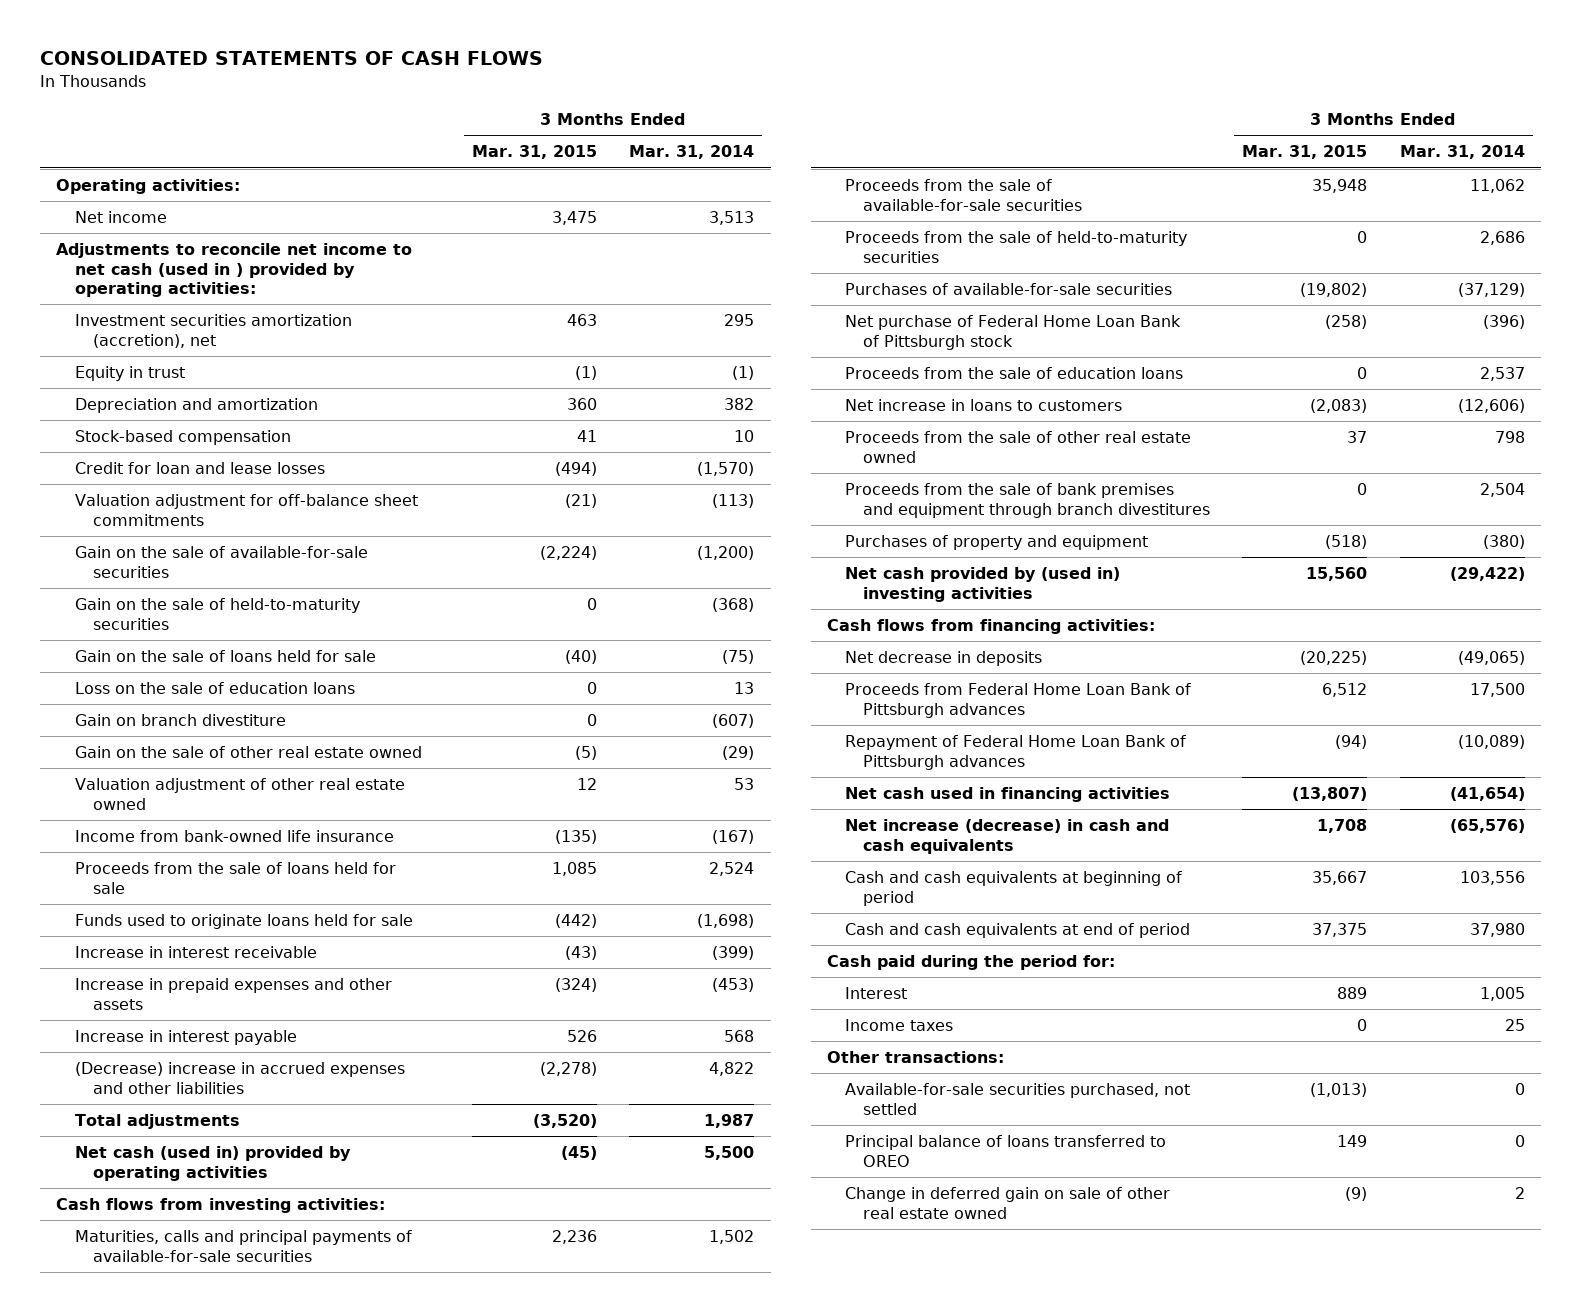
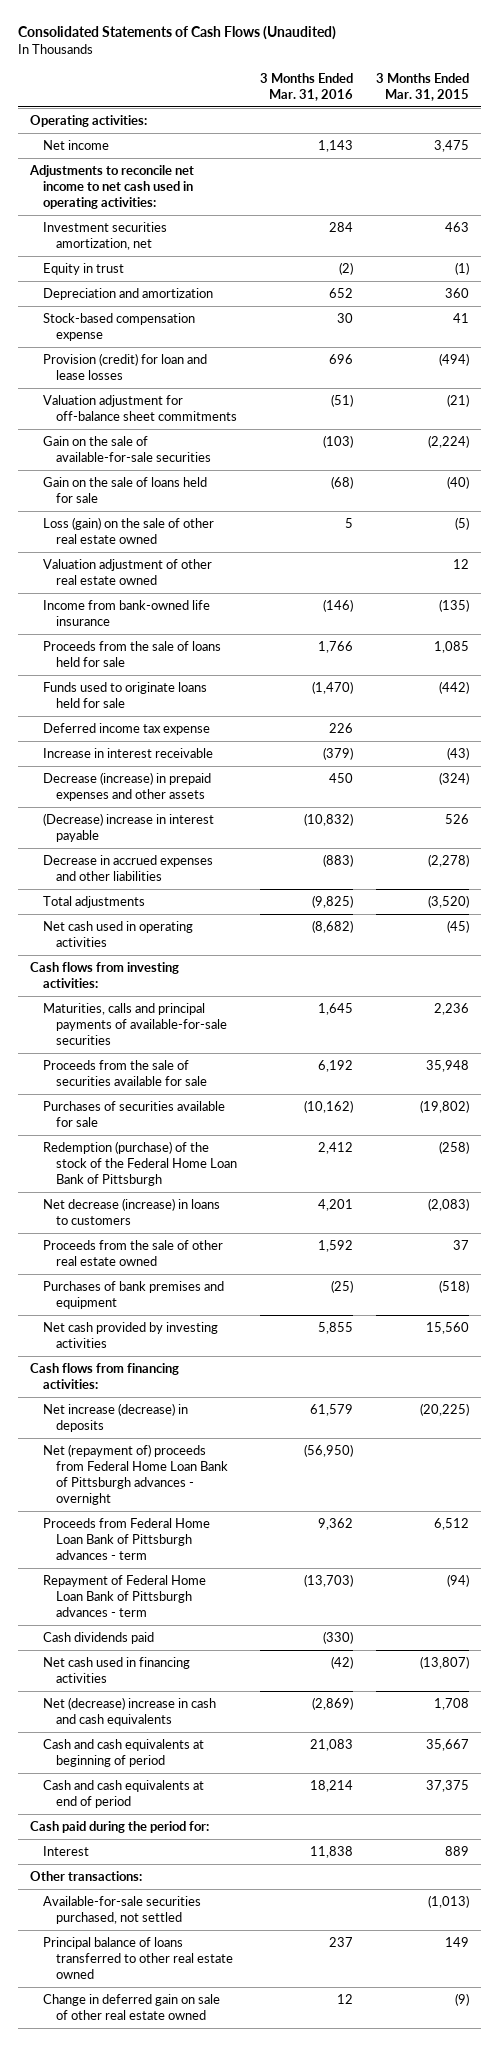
[40,51,544,66] CONSOLIDATED STATEMENTS OF CASH FLOWS -> [18,26,337,41] Consolidated Statements of Cash Flows (Unaudited)
[629,145,755,160] Mar. 31, 2014 -> none
none -> [259,73,353,102] 3 Months Ended Mar. 31, 2016
[56,243,413,298] Adjustments to reconcile net income to net cash (used in ) provided by operating activities: -> [28,164,194,209] Adjustments to reconcile net income to net cash used in operating activities:
[74,314,352,348] Investment securities amortization (accretion), net -> [42,221,167,250] Investment securities amortization, net
[74,430,291,446] Stock-based compensation -> [42,312,195,341] Stock-based compensation expense
[74,462,325,475] Credit for loan and lease losses -> [42,352,207,380] Provision (credit) for loan and lease losses
[74,598,360,630] Gain on the sale of held-to-maturity securities -> none
[74,682,355,695] Loss on the sale of education loans -> none
[74,714,286,727] Gain on branch divestiture -> none
[74,746,422,759] Gain on the sale of other real estate owned -> [42,516,214,544] Loss (gain) on the sale of other real estate owned
none -> [42,722,210,735] Deferred income tax expense
[74,978,392,1010] Increase in prepaid expenses and other assets -> [42,771,211,801] Decrease (increase) in prepaid expenses and other assets
[74,1030,297,1046] Increase in interest payable -> [42,812,214,842] (Decrease) increase in interest payable
[74,1062,405,1094] (Decrease) increase in accrued expenses and other liabilities -> [42,854,213,881] Decrease in accrued expenses and other liabilities
[74,1146,351,1181] Net cash (used in) provided by operating activities -> [42,920,193,947] Net cash used in operating activities
[844,231,1187,263] Proceeds from the sale of held-to-maturity securities -> none
[844,367,1183,380] Proceeds from the sale of education loans -> none
[844,179,1083,211] Proceeds from the sale of available-for-sale securities -> [42,1059,207,1086] Proceeds from the sale of securities available for sale
[844,283,1172,296] Purchases of available-for-sale securities -> [42,1100,225,1127] Purchases of securities available for sale
[844,315,1181,350] Net purchase of Federal Home Loan Bank of Pittsburgh stock -> [42,1140,237,1186] Redemption (purchase) of the stock of the Federal Home Loan Bank of Pittsburgh
[844,399,1122,412] Net increase in loans to customers -> [42,1197,220,1225] Net decrease (increase) in loans to customers
[844,483,1211,518] Proceeds from the sale of bank premises and equipment through branch divestitures -> none
[844,535,1148,551] Purchases of property and equipment -> [42,1280,224,1309] Purchases of bank premises and equipment
[844,567,1120,602] Net cash provided by (used in) investing activities -> [42,1321,218,1348] Net cash provided by investing activities
[844,651,1042,667] Net decrease in deposits -> [42,1402,188,1432] Net increase (decrease) in deposits
none -> [42,1443,228,1505] Net (repayment of) proceeds from Federal Home Loan Bank of Pittsburgh advances - overnight
[844,683,1191,718] Proceeds from Federal Home Loan Bank of Pittsburgh advances -> [42,1517,210,1560] Proceeds from Federal Home Loan Bank of Pittsburgh advances - term
[844,735,1186,770] Repayment of Federal Home Loan Bank of Pittsburgh advances -> [42,1574,206,1617] Repayment of Federal Home Loan Bank of Pittsburgh advances - term
none -> [42,1631,154,1644] Cash dividends paid
[844,819,1169,854] Net increase (decrease) in cash and cash equivalents -> [42,1696,216,1726] Net (decrease) increase in cash and cash equivalents
[844,1019,953,1032] Income taxes -> none
[844,1135,1166,1167] Principal balance of loans transferred to OREO -> [42,1936,233,1979] Principal balance of loans transferred to other real estate owned

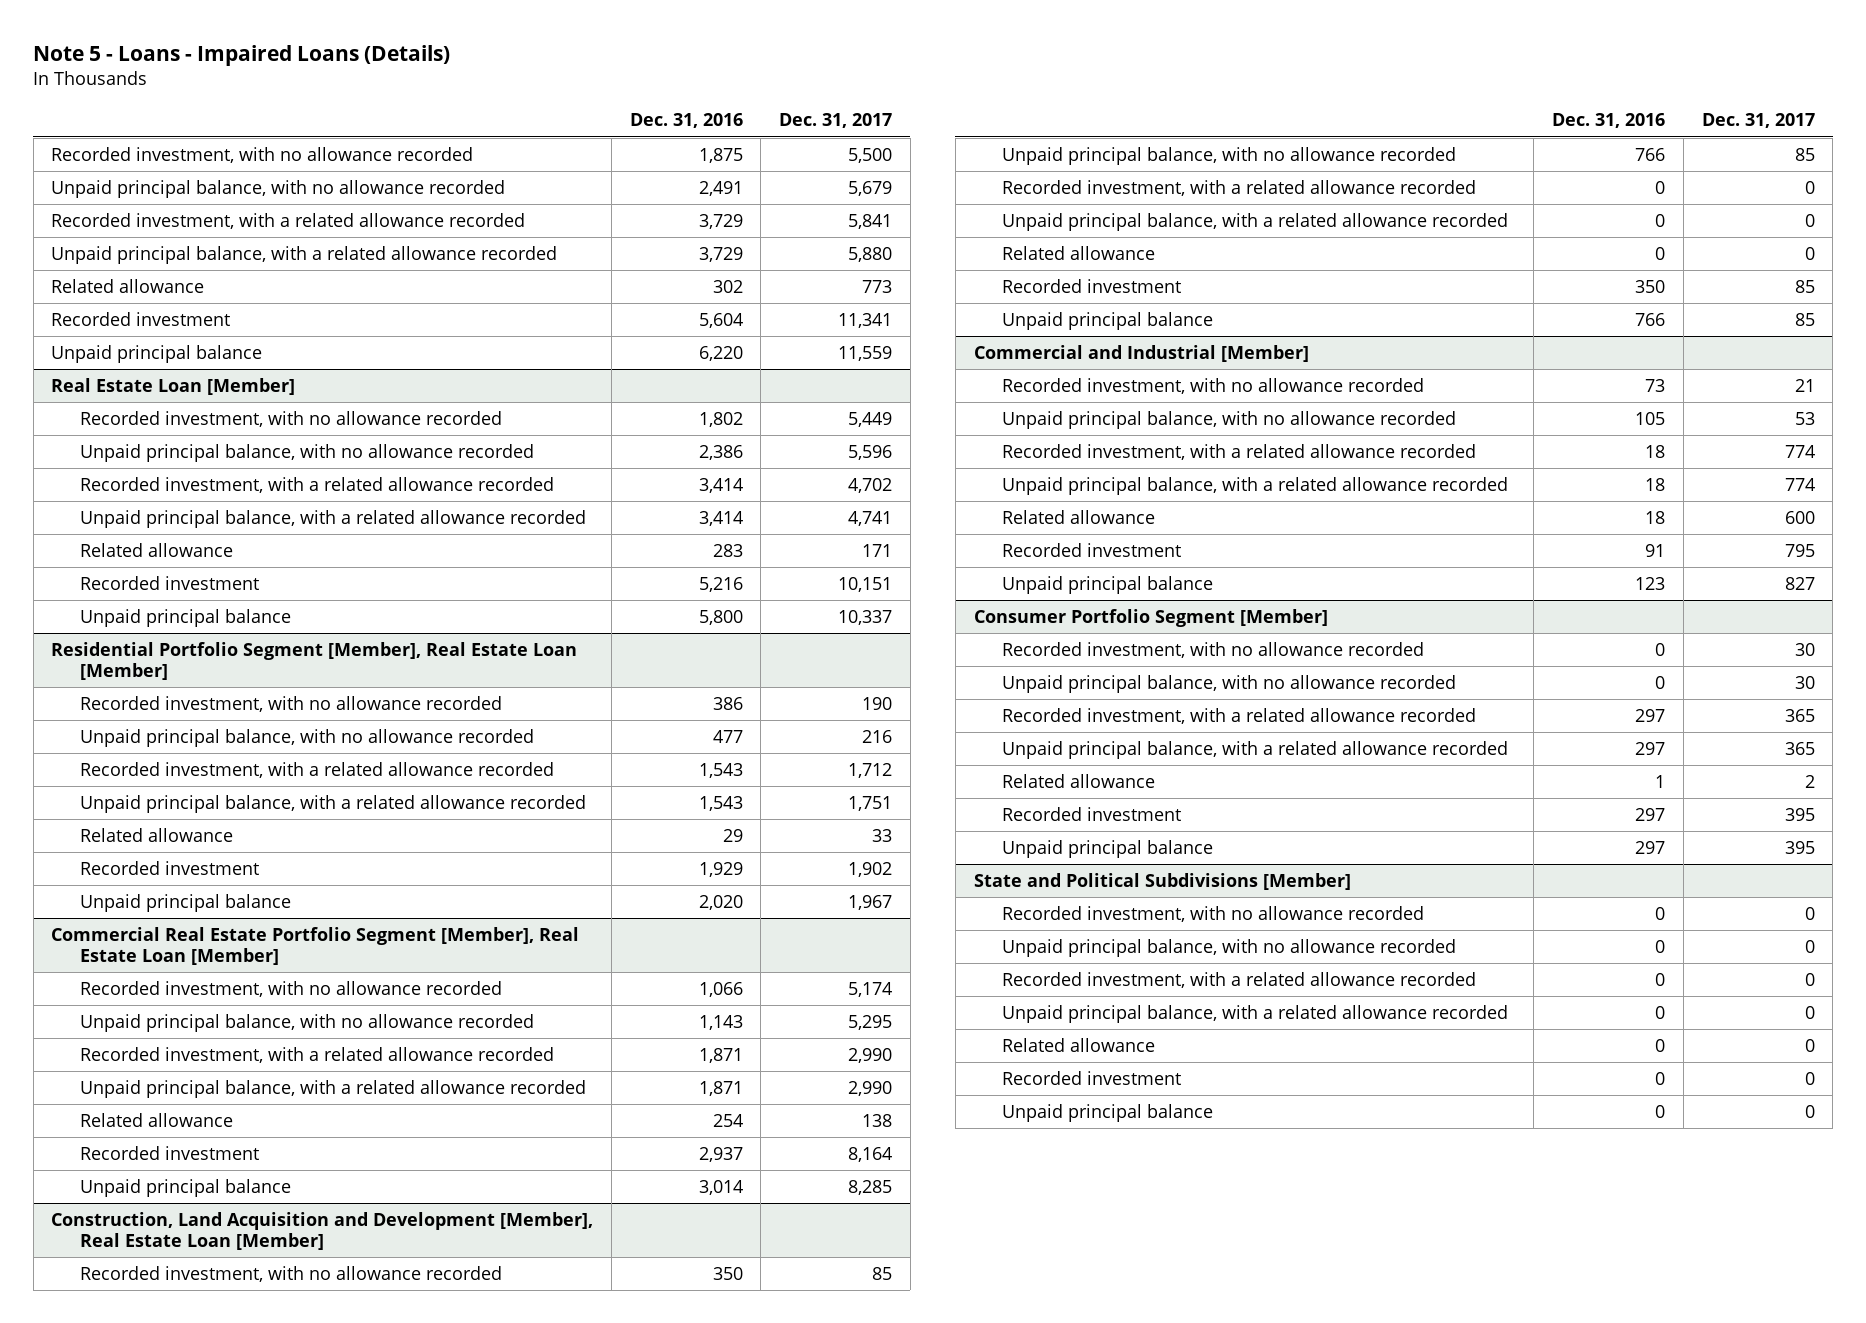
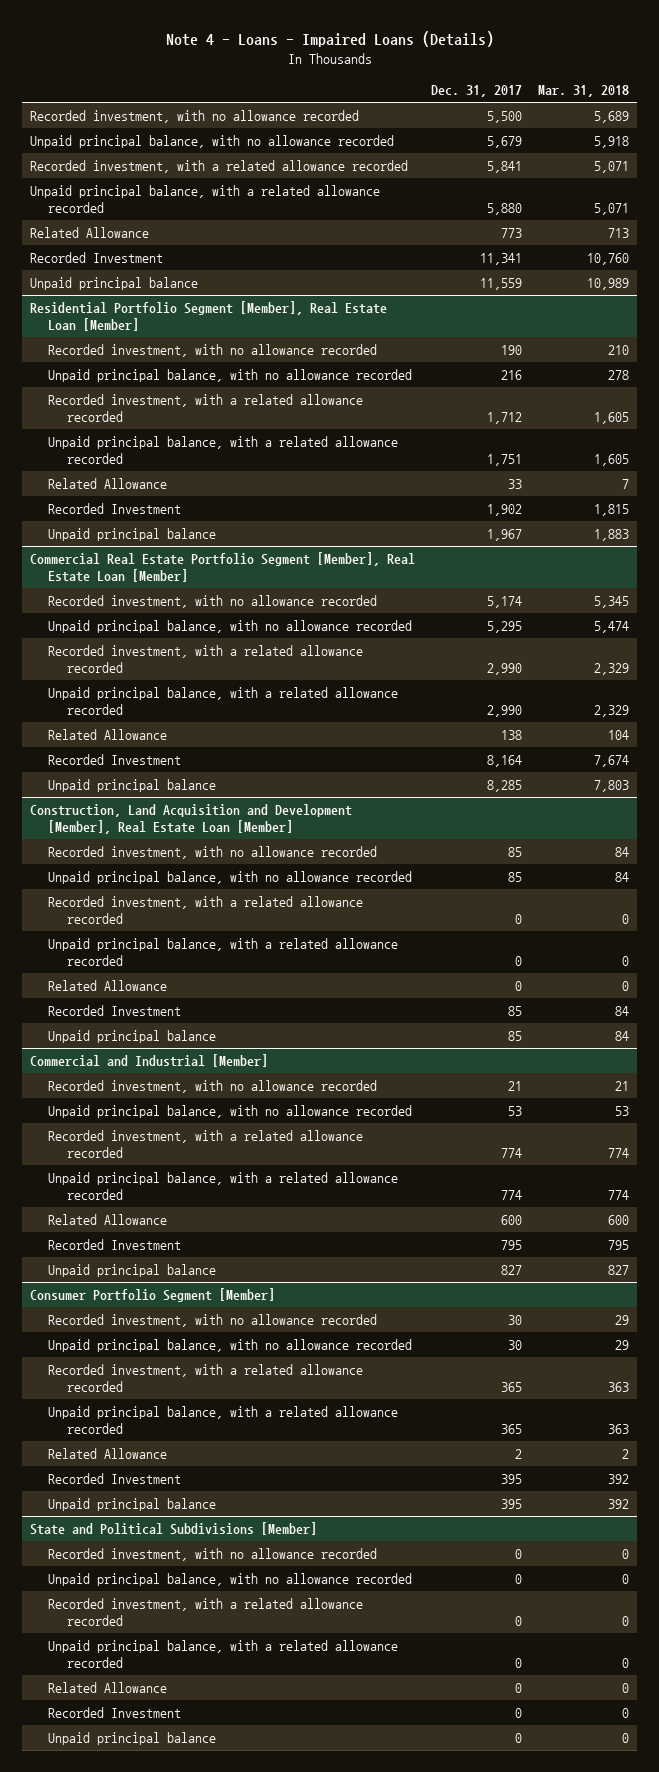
[33,45,451,67] Note 5 - Loans - Impaired Loans (Details) -> [165,30,494,47] Note 4 - Loans - Impaired Loans (Details)
[629,113,743,129] Dec. 31, 2016 -> none
none -> [537,84,629,97] Mar. 31, 2018
[51,279,205,294] Related allowance -> [30,227,150,239] Related Allowance
[51,312,231,327] Recorded investment -> [30,252,164,264] Recorded Investment
[51,378,296,396] Real Estate Loan [Member] -> none
[79,411,502,428] Recorded investment, with no allowance recorded -> none
[79,444,534,463] Unpaid principal balance, with no allowance recorded -> none
[79,477,554,494] Recorded investment, with a related allowance recorded -> none
[79,510,586,529] Unpaid principal balance, with a related allowance recorded -> none
[79,543,233,558] Related allowance -> none
[79,576,259,591] Recorded investment -> none
[79,609,291,628] Unpaid principal balance -> none
[79,828,233,843] Related allowance -> [48,478,168,490] Related Allowance
[79,861,259,876] Recorded investment -> [48,503,182,515] Recorded Investment
[79,1113,233,1128] Related allowance -> [48,729,168,741] Related Allowance
[79,1146,259,1161] Recorded investment -> [48,754,182,766] Recorded Investment
[1002,246,1156,261] Related allowance -> [48,980,168,992] Related Allowance
[1002,279,1182,294] Recorded investment -> [48,1005,182,1017] Recorded Investment
[1002,510,1156,525] Related allowance -> [48,1214,168,1226] Related Allowance
[1002,543,1182,558] Recorded investment -> [48,1239,182,1251] Recorded Investment
[1002,774,1156,789] Related allowance -> [48,1448,168,1460] Related Allowance
[1002,807,1182,822] Recorded investment -> [48,1473,182,1485] Recorded Investment
[1002,1038,1156,1053] Related allowance -> [48,1682,168,1694] Related Allowance
[1002,1071,1182,1086] Recorded investment -> [48,1707,182,1719] Recorded Investment

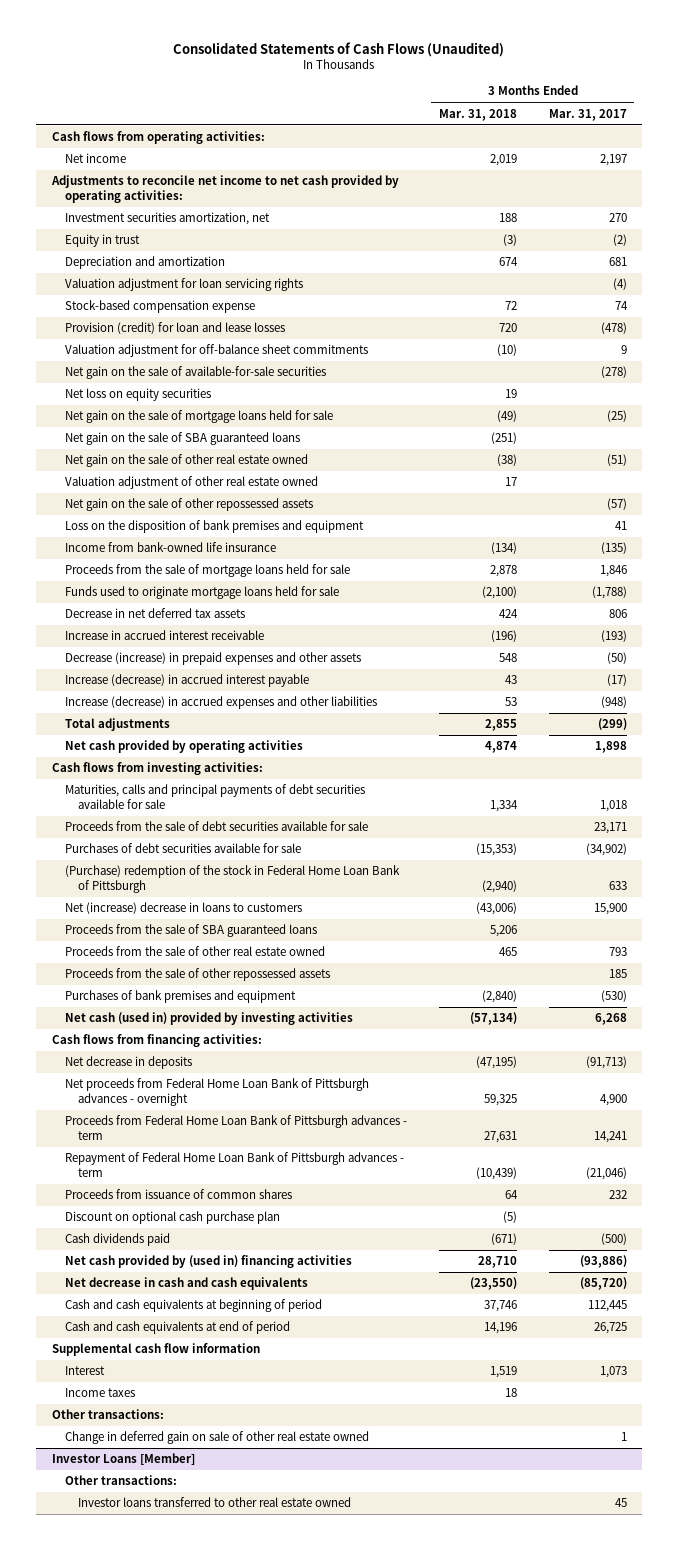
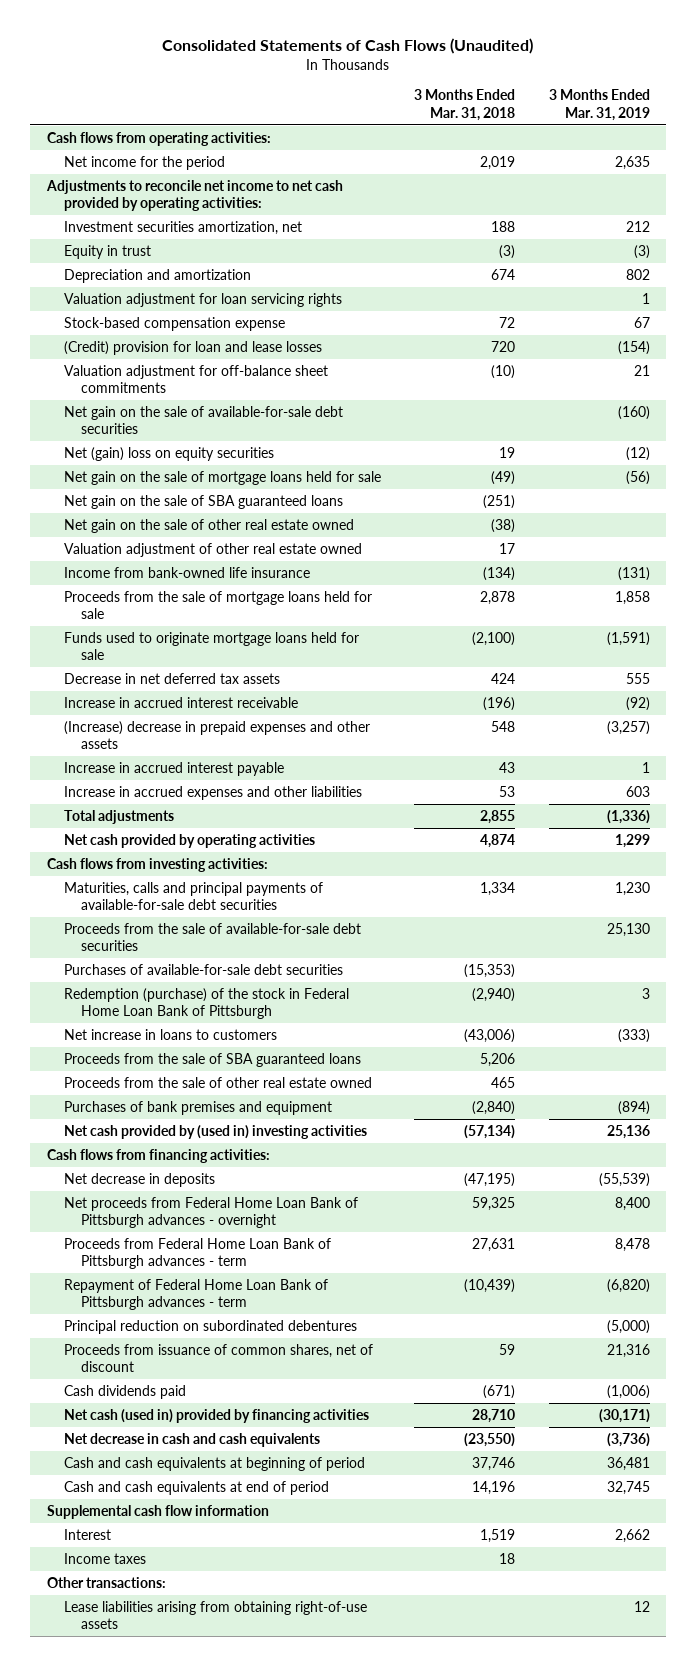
[548,108,627,121] Mar. 31, 2017 -> none
none -> [548,89,650,121] 3 Months Ended Mar. 31, 2019
[65,153,127,164] Net income -> [63,155,225,170] Net income for the period
[65,322,286,335] Provision (credit) for loan and lease losses -> [63,340,322,355] (Credit) provision for loan and lease losses
[65,366,327,380] Net gain on the sale of available-for-sale securities -> [63,405,343,435] Net gain on the sale of available-for-sale debt securities
[65,388,212,402] Net loss on equity securities -> [63,446,274,461] Net (gain) loss on equity securities
[65,498,314,512] Net gain on the sale of other repossessed assets -> none
[65,520,365,534] Loss on the disposition of bank premises and equipment -> none
[65,652,362,666] Decrease (increase) in prepaid expenses and other assets -> [63,720,370,750] (Increase) decrease in prepaid expenses and other assets
[65,674,310,688] Increase (decrease) in accrued interest payable -> [63,761,284,776] Increase in accrued interest payable
[65,696,378,710] Increase (decrease) in accrued expenses and other liabilities -> [63,785,362,800] Increase in accrued expenses and other liabilities
[65,784,366,809] Maturities, calls and principal payments of debt securities available for sale -> [63,881,323,911] Maturities, calls and principal payments of available-for-sale debt securities
[65,821,369,832] Proceeds from the sale of debt securities available for sale -> [63,922,361,952] Proceeds from the sale of available-for-sale debt securities
[65,843,302,854] Purchases of debt securities available for sale -> [63,963,343,975] Purchases of available-for-sale debt securities
[65,865,401,893] (Purchase) redemption of the stock in Federal Home Loan Bank of Pittsburgh -> [63,987,349,1020] Redemption (purchase) of the stock in Federal Home Loan Bank of Pittsburgh
[65,902,303,915] Net (increase) decrease in loans to customers -> [63,1028,277,1040] Net increase in loans to customers
[65,968,331,982] Proceeds from the sale of other repossessed assets -> none
[65,1012,354,1026] Net cash (used in) provided by investing activities -> [63,1124,367,1139] Net cash provided by (used in) investing activities
[65,1211,281,1225] Discount on optional cash purchase plan -> none
none -> [63,1319,357,1334] Principal reduction on subordinated debentures
[65,1189,293,1200] Proceeds from issuance of common shares -> [63,1343,373,1373] Proceeds from issuance of common shares, net of discount
[504,1190,518,1200] 64 -> [499,1343,516,1355] 59
[65,1255,353,1269] Net cash provided by (used in) financing activities -> [63,1408,369,1423] Net cash (used in) provided by financing activities
[65,1431,370,1445] Change in deferred gain on sale of other real estate owned -> none
[51,1453,195,1466] Investor Loans [Member] -> none
[65,1475,178,1486] Other transactions: -> none
[78,1497,352,1508] Investor loans transferred to other real estate owned -> none
none -> [63,1600,367,1630] Lease liabilities arising from obtaining right-of-use assets

